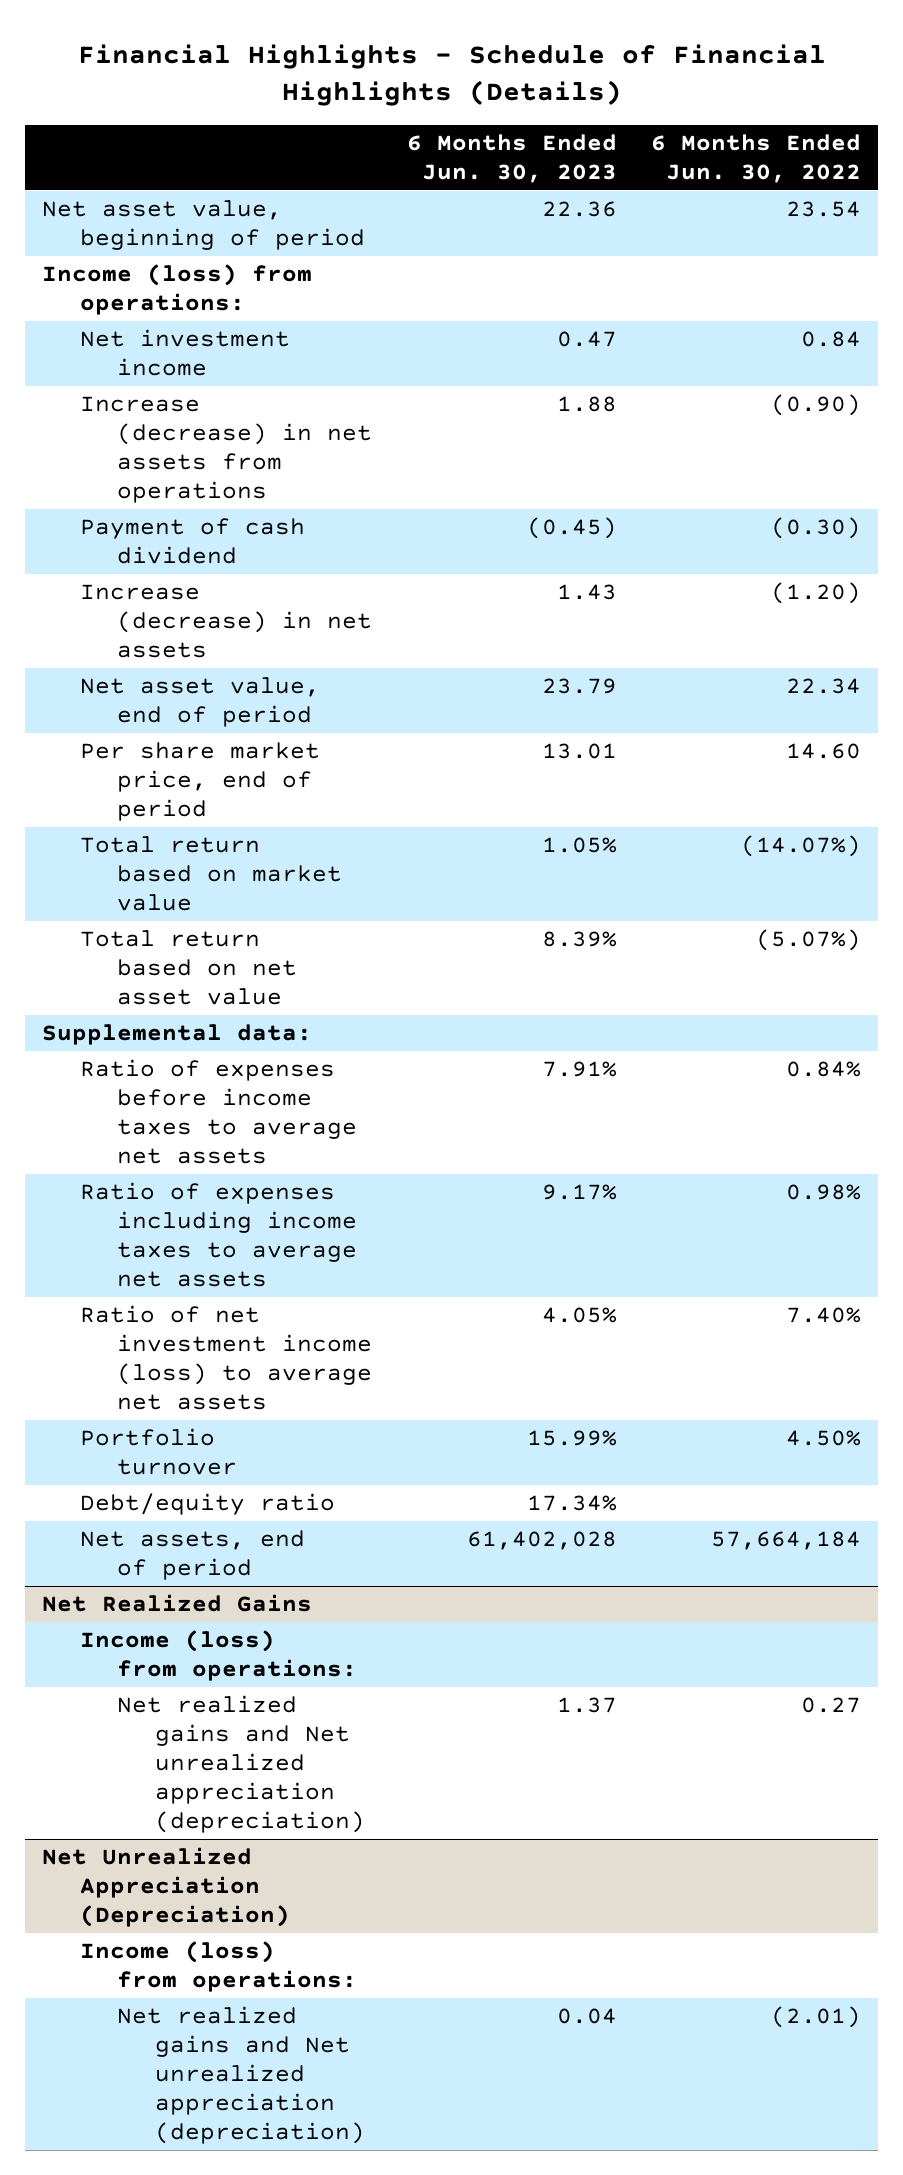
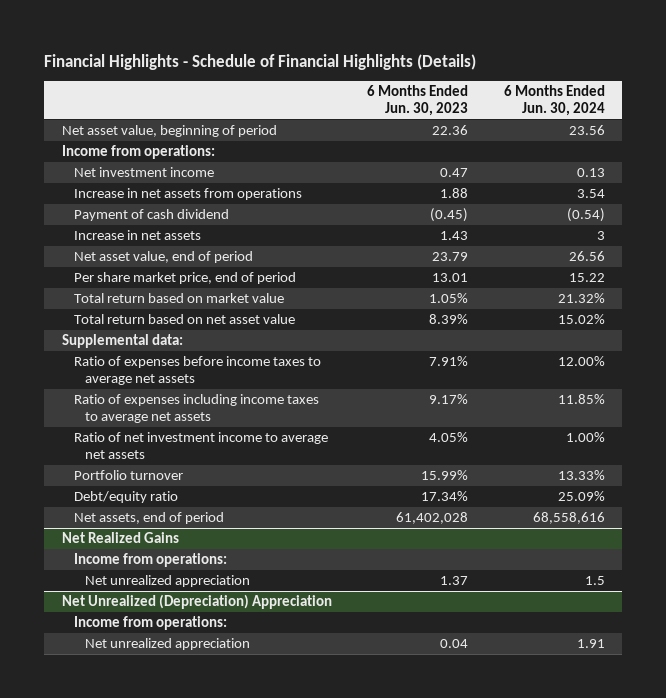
[650,133,861,183] 6 Months Ended Jun. 30, 2022 -> none
none -> [503,85,605,116] 6 Months Ended Jun. 30, 2024
[42,264,313,316] Income (loss) from operations: -> [61,145,215,160] Income from operations:
[79,396,373,504] Increase (decrease) in net assets from operations -> [73,188,302,201] Increase in net assets from operations
[79,584,373,659] Increase (decrease) in net assets -> [73,230,201,241] Increase in net assets
[79,1305,373,1411] Ratio of net investment income (loss) to average net assets -> [73,432,328,459] Ratio of net investment income to average net assets
[79,1630,358,1682] Income (loss) from operations: -> [73,553,227,568] Income from operations:
[117,1695,366,1834] Net realized gains and Net unrealized appreciation (depreciation) -> [85,575,251,588] Net unrealized appreciation
[42,1847,290,1928] Net Unrealized Appreciation (Depreciation) -> [61,594,332,610] Net Unrealized (Depreciation) Appreciation
[79,1941,358,1993] Income (loss) from operations: -> [73,616,227,631] Income from operations:
[117,2006,366,2145] Net realized gains and Net unrealized appreciation (depreciation) -> [85,638,251,651] Net unrealized appreciation

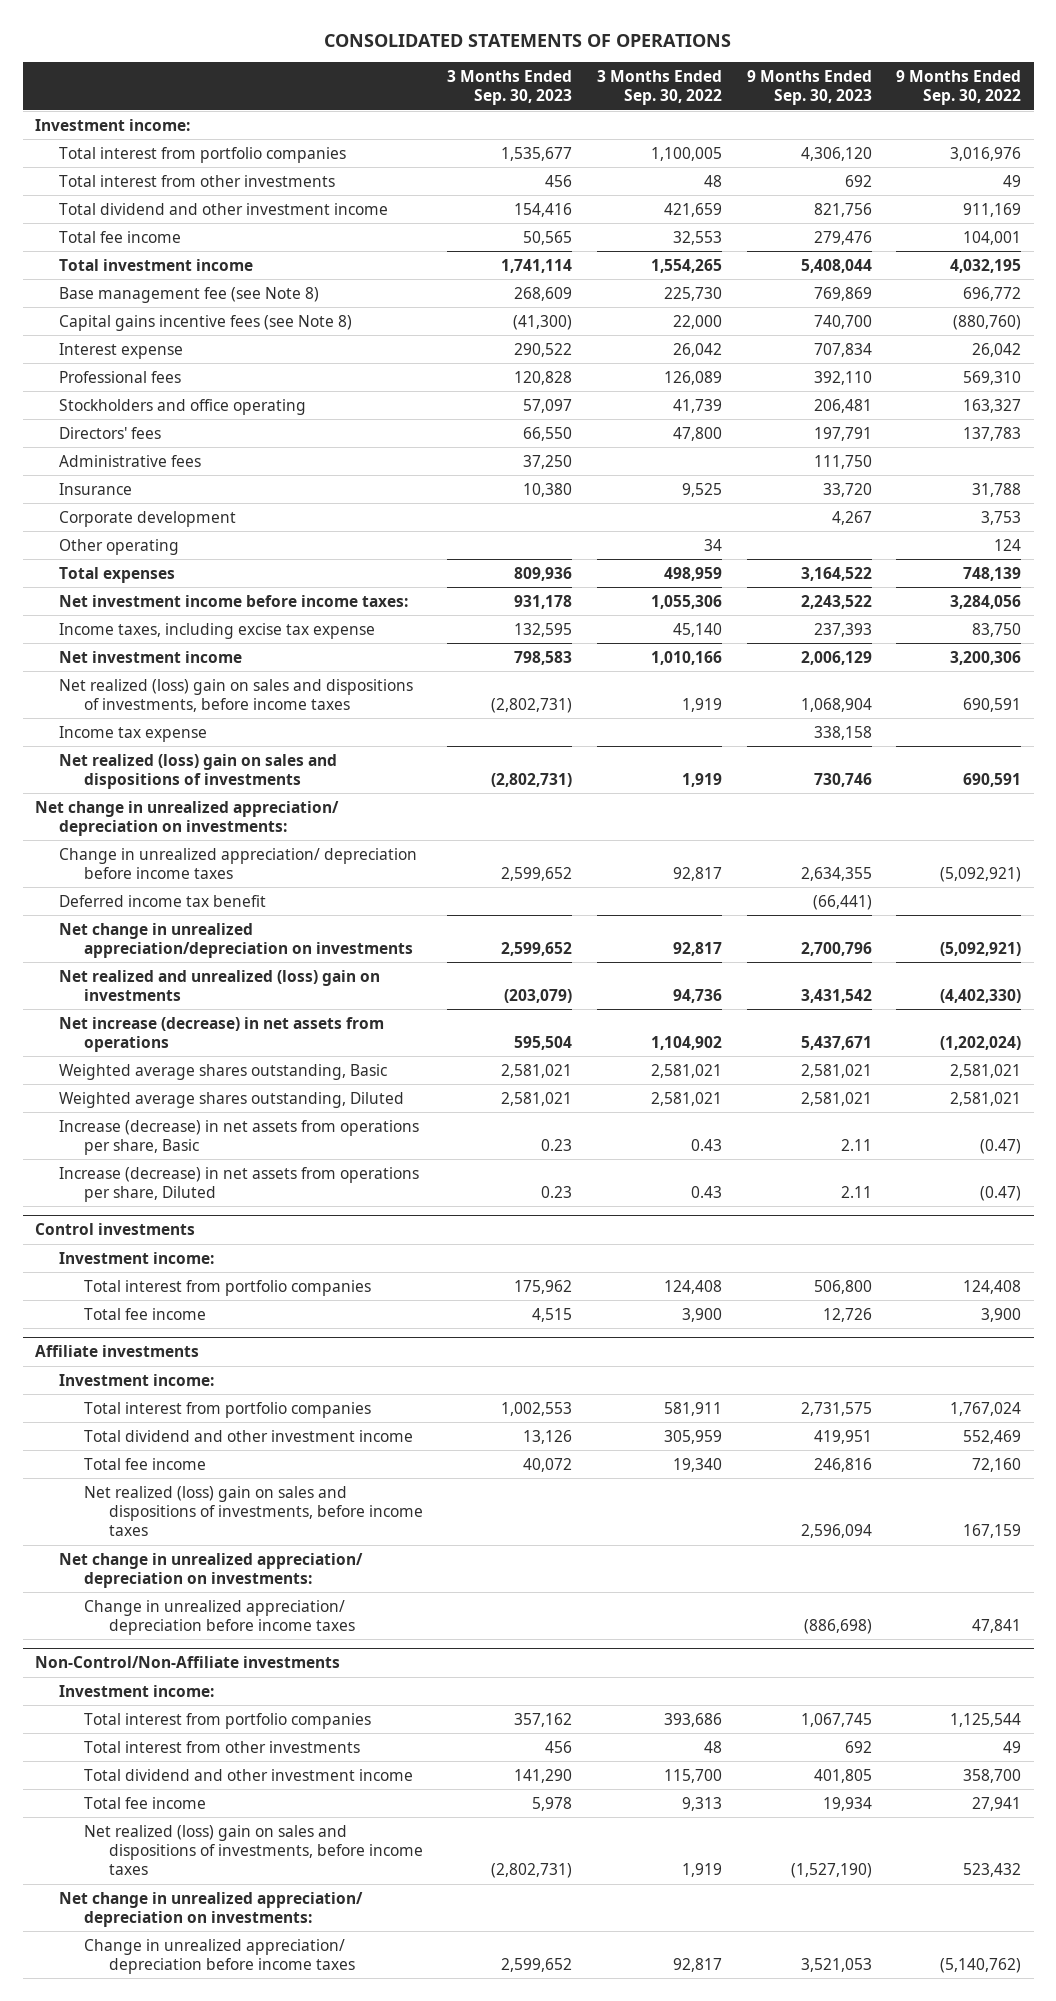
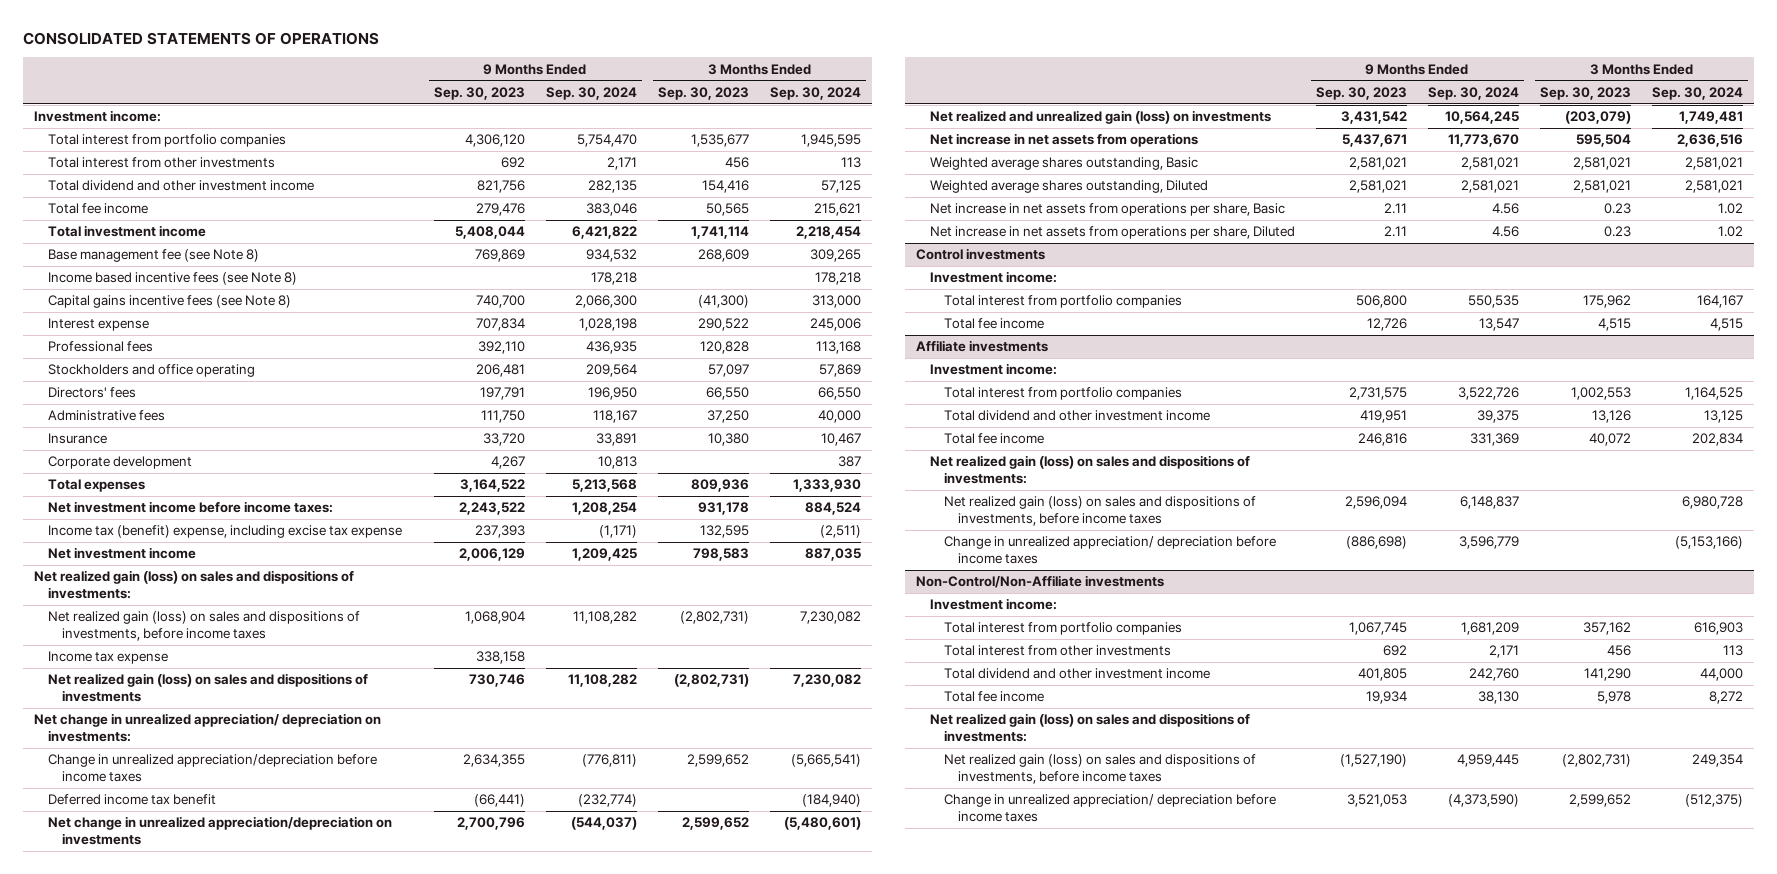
[596,69,722,106] 3 Months Ended Sep. 30, 2022 -> none
[896,69,1022,106] 9 Months Ended Sep. 30, 2022 -> none
none -> [545,86,637,100] Sep. 30, 2024
none -> [770,86,862,100] Sep. 30, 2024
none -> [47,272,297,286] Income based incentive fees (see Note 8)
[59,538,180,555] Other operating -> none
[59,622,376,639] Income taxes, including excise tax expense -> [47,525,402,539] Income tax (benefit) expense, including excise tax expense
none -> [33,570,354,599] Net realized gain (loss) on sales and dispositions of investments:
[59,678,414,713] Net realized (loss) gain on sales and dispositions of investments, before income taxes -> [47,611,360,641] Net realized gain (loss) on sales and dispositions of investments, before income taxes
[59,753,338,790] Net realized (loss) gain on sales and dispositions of investments -> [47,673,368,702] Net realized gain (loss) on sales and dispositions of investments
[59,847,418,880] Change in unrealized appreciation/ depreciation before income taxes -> [47,754,377,782] Change in unrealized appreciation/depreciation before income taxes
[59,969,381,1002] Net realized and unrealized (loss) gain on investments -> [929,110,1271,125] Net realized and unrealized gain (loss) on investments
[59,1016,385,1053] Net increase (decrease) in net assets from operations -> [929,133,1198,148] Net increase in net assets from operations
[59,1119,420,1156] Increase (decrease) in net assets from operations per share, Basic -> [929,203,1285,217] Net increase in net assets from operations per share, Basic
[59,1166,420,1203] Increase (decrease) in net assets from operations per share, Diluted -> [929,226,1295,240] Net increase in net assets from operations per share, Diluted
[59,1552,364,1589] Net change in unrealized appreciation/ depreciation on investments: -> none
none -> [929,455,1250,484] Net realized gain (loss) on sales and dispositions of investments:
[83,1485,423,1537] Net realized (loss) gain on sales and dispositions of investments, before income taxes -> [944,496,1257,526] Net realized gain (loss) on sales and dispositions of investments, before income taxes
[59,1891,364,1928] Net change in unrealized appreciation/ depreciation on investments: -> none
none -> [929,713,1250,742] Net realized gain (loss) on sales and dispositions of investments:
[83,1824,423,1876] Net realized (loss) gain on sales and dispositions of investments, before income taxes -> [944,754,1257,784] Net realized gain (loss) on sales and dispositions of investments, before income taxes

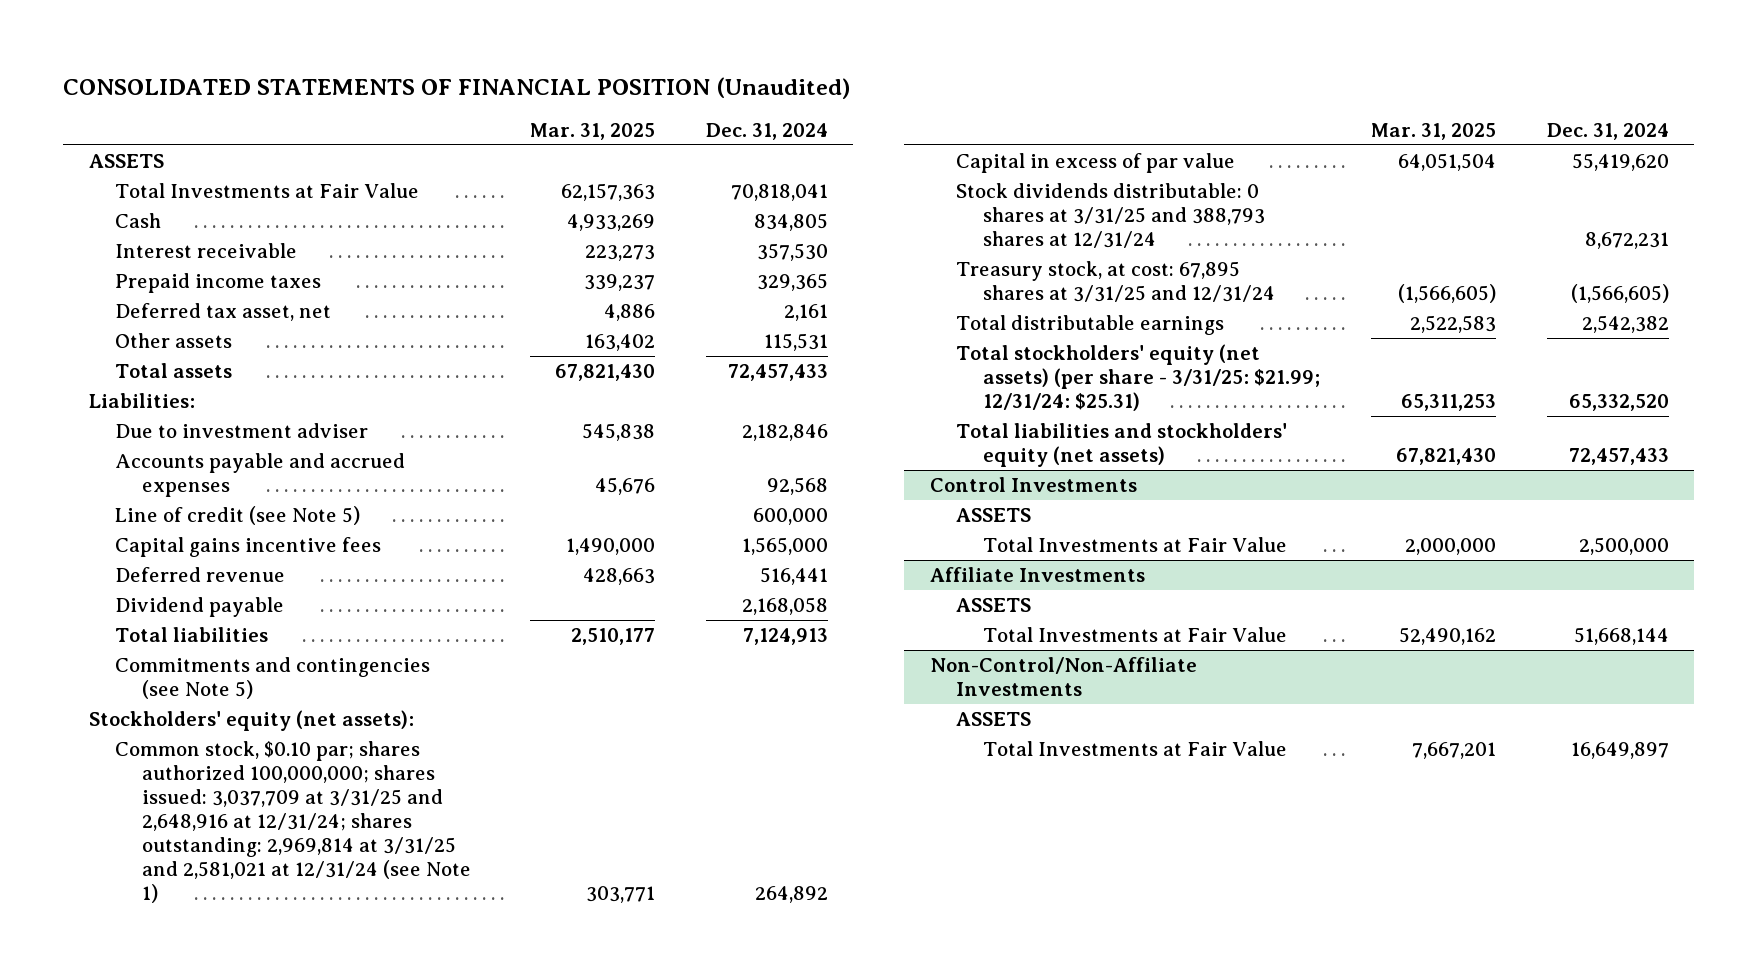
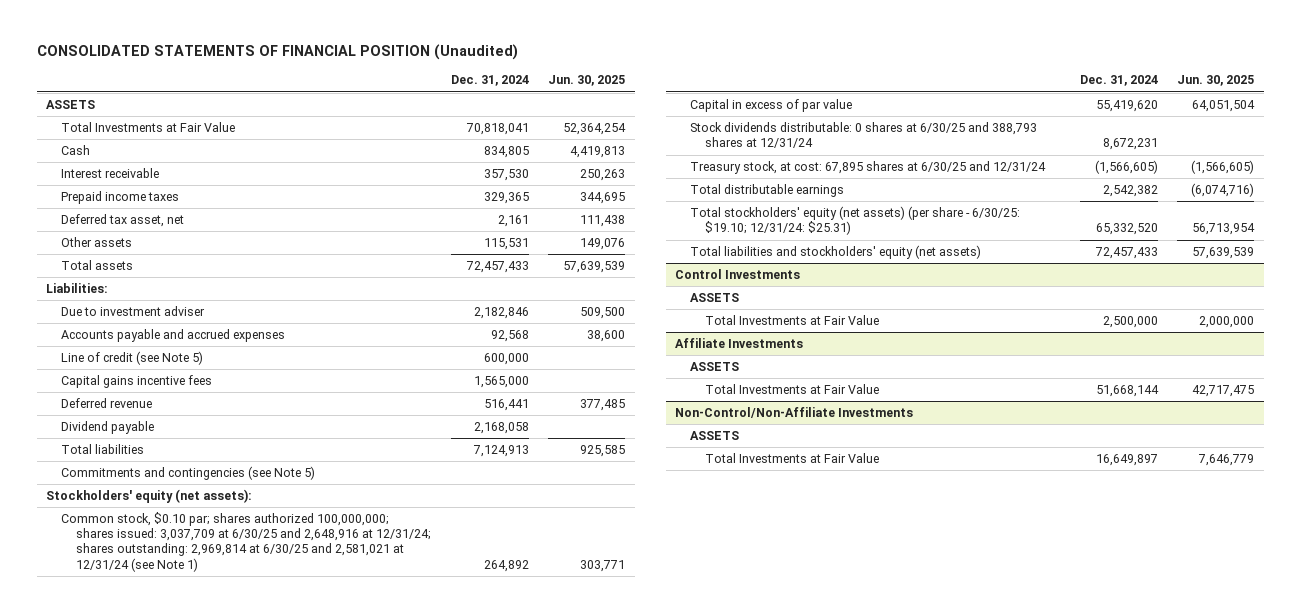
[529,122,655,140] Mar. 31, 2025 -> none
none -> [547,75,625,87] Jun. 30, 2025
[115,740,471,904] Common stock, $0.10 par; shares authorized 100,000,000; shares issued: 3,037,709 at 3/31/25 and 2,648,916 at 12/31/24; shares outstanding: 2,969,814 at 3/31/25 and 2,581,021 at 12/31/24 (see Note 1) -> [61,512,432,572] Common stock, $0.10 par; shares authorized 100,000,000; shares issued: 3,037,709 at 6/30/25 and 2,648,916 at 12/31/24; shares outstanding: 2,969,814 at 6/30/25 and 2,581,021 at 12/31/24 (see Note 1)
[956,182,1265,249] Stock dividends distributable: 0 shares at 3/31/25 and 388,793 shares at 12/31/24 -> [690,122,1038,149] Stock dividends distributable: 0 shares at 6/30/25 and 388,793 shares at 12/31/24
[956,260,1275,303] Treasury stock, at cost: 67,895 shares at 3/31/25 and 12/31/24 -> [690,161,1047,175] Treasury stock, at cost: 67,895 shares at 6/30/25 and 12/31/24
[956,343,1320,412] Total stockholders' equity (net assets) (per share - 3/31/25: $21.99; 12/31/24: $25.31) -> [690,206,1021,236] Total stockholders' equity (net assets) (per share - 6/30/25: $19.10; 12/31/24: $25.31)

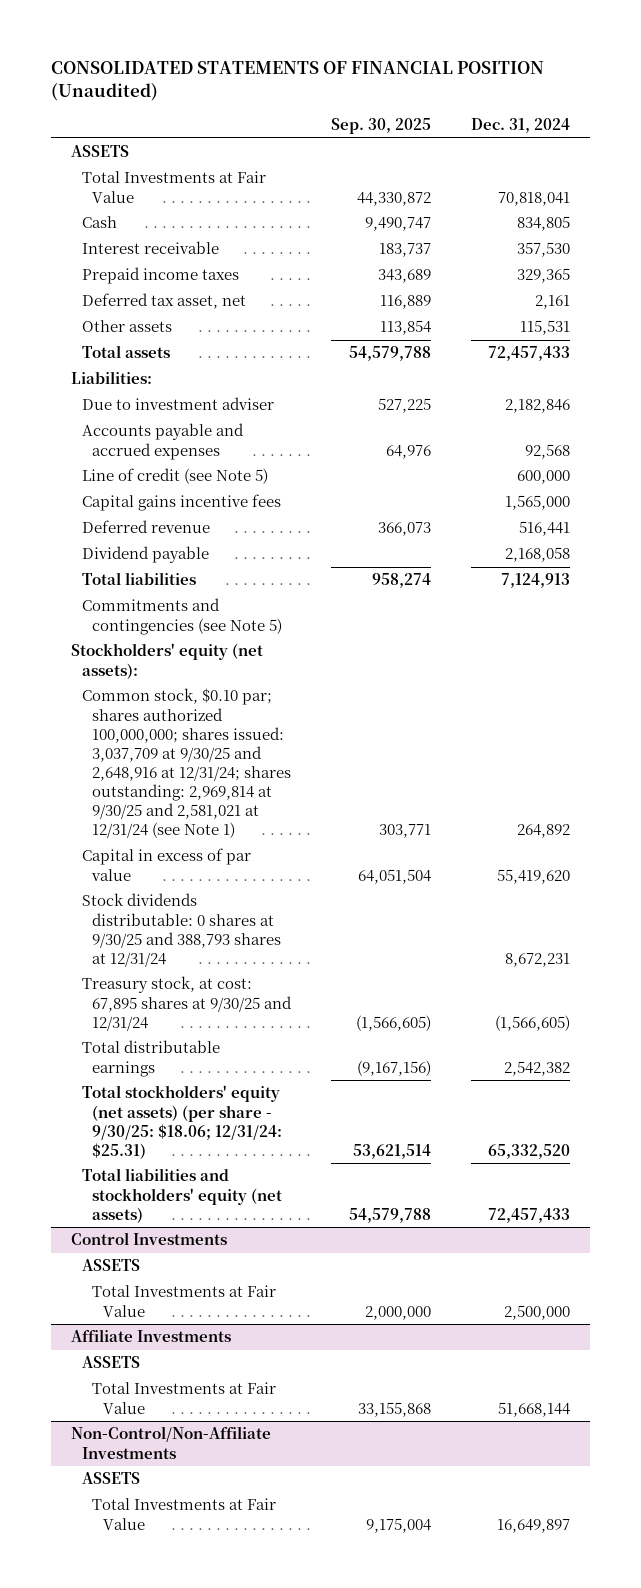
[547,75,625,87] Jun. 30, 2025 -> none
none -> [330,118,431,135] Sep. 30, 2025
[61,512,432,572] Common stock, $0.10 par; shares authorized 100,000,000; shares issued: 3,037,709 at 6/30/25 and 2,648,916 at 12/31/24; shares outstanding: 2,969,814 at 6/30/25 and 2,581,021 at 12/31/24 (see Note 1) -> [81,688,292,839] Common stock, $0.10 par; shares authorized 100,000,000; shares issued: 3,037,709 at 9/30/25 and 2,648,916 at 12/31/24; shares outstanding: 2,969,814 at 9/30/25 and 2,581,021 at 12/31/24 (see Note 1)
[690,122,1038,149] Stock dividends distributable: 0 shares at 6/30/25 and 388,793 shares at 12/31/24 -> [81,893,282,967] Stock dividends distributable: 0 shares at 9/30/25 and 388,793 shares at 12/31/24
[690,161,1047,175] Treasury stock, at cost: 67,895 shares at 6/30/25 and 12/31/24 -> [81,976,293,1031] Treasury stock, at cost: 67,895 shares at 9/30/25 and 12/31/24
[690,206,1021,236] Total stockholders' equity (net assets) (per share - 6/30/25: $19.10; 12/31/24: $25.31) -> [81,1085,283,1159] Total stockholders' equity (net assets) (per share - 9/30/25: $18.06; 12/31/24: $25.31)

